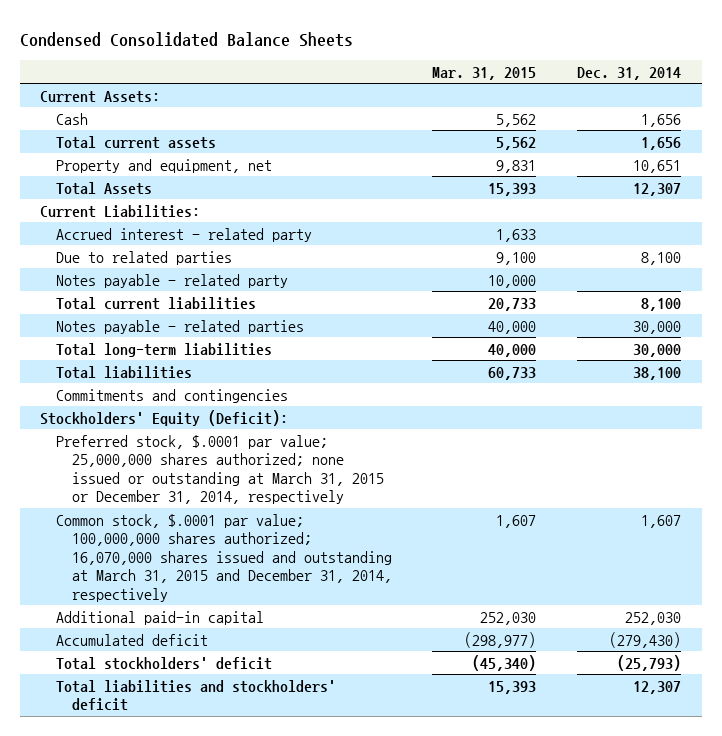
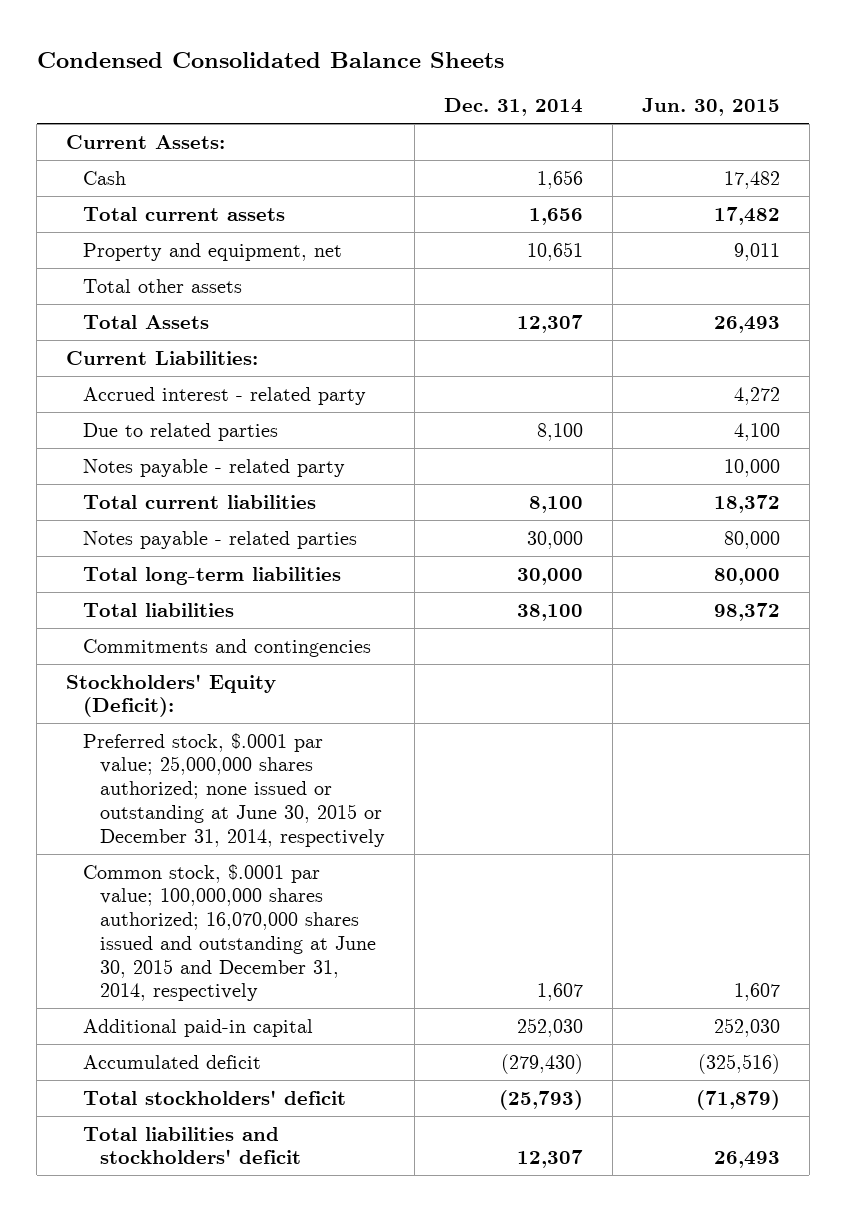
[432,67,537,81] Mar. 31, 2015 -> none
none -> [641,98,780,117] Jun. 30, 2015
none -> [83,278,243,293] Total other assets
[55,434,384,505] Preferred stock, $.0001 par value; 25,000,000 shares authorized; none issued or outstanding at March 31, 2015 or December 31, 2014, respectively -> [83,732,386,847] Preferred stock, $.0001 par value; 25,000,000 shares authorized; none issued or outstanding at June 30, 2015 or December 31, 2014, respectively
[55,513,392,602] Common stock, $.0001 par value; 100,000,000 shares authorized; 16,070,000 shares issued and outstanding at March 31, 2015 and December 31, 2014, respectively -> [83,863,377,1002] Common stock, $.0001 par value; 100,000,000 shares authorized; 16,070,000 shares issued and outstanding at June 30, 2015 and December 31, 2014, respectively

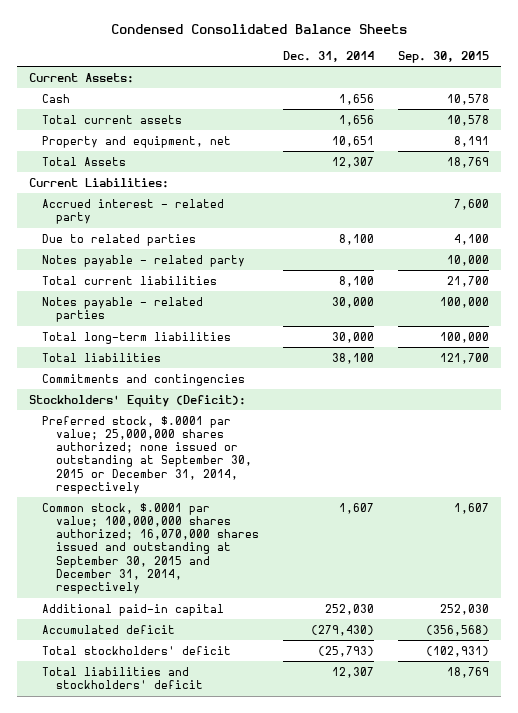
[641,98,780,117] Jun. 30, 2015 -> none
none -> [398,50,490,63] Sep. 30, 2015
[83,278,243,293] Total other assets -> none
[83,732,386,847] Preferred stock, $.0001 par value; 25,000,000 shares authorized; none issued or outstanding at June 30, 2015 or December 31, 2014, respectively -> [42,415,252,494] Preferred stock, $.0001 par value; 25,000,000 shares authorized; none issued or outstanding at September 30, 2015 or December 31, 2014, respectively
[83,863,377,1002] Common stock, $.0001 par value; 100,000,000 shares authorized; 16,070,000 shares issued and outstanding at June 30, 2015 and December 31, 2014, respectively -> [42,502,259,594] Common stock, $.0001 par value; 100,000,000 shares authorized; 16,070,000 shares issued and outstanding at September 30, 2015 and December 31, 2014, respectively

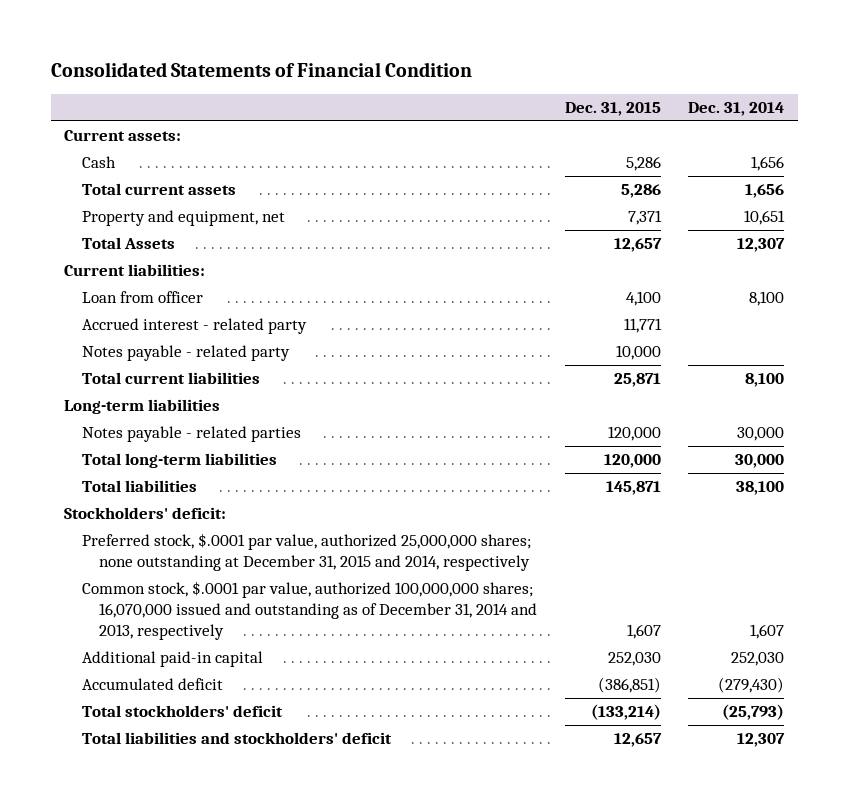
[111,23,408,34] Condensed Consolidated Balance Sheets -> [50,61,472,77] Consolidated Statements of Financial Condition
[398,50,490,63] Sep. 30, 2015 -> none
none -> [564,102,661,117] Dec. 31, 2015
[29,72,135,83] Current Assets: -> [64,130,182,142] Current assets:
[29,177,170,188] Current Liabilities: -> [64,264,206,277] Current liabilities:
none -> [81,291,203,304] Loan from officer
[42,233,197,246] Due to related parties -> none
none -> [64,399,221,415] Long-term liabilities
[42,373,246,386] Commitments and contingencies -> none
[29,394,247,407] Stockholders' Equity (Deficit): -> [64,507,227,520] Stockholders' deficit:
[42,415,252,494] Preferred stock, $.0001 par value; 25,000,000 shares authorized; none issued or outstanding at September 30, 2015 or December 31, 2014, respectively -> [81,533,531,572] Preferred stock, $.0001 par value, authorized 25,000,000 shares; none outstanding at December 31, 2015 and 2014, respectively
[42,502,259,594] Common stock, $.0001 par value; 100,000,000 shares authorized; 16,070,000 shares issued and outstanding at September 30, 2015 and December 31, 2014, respectively -> [81,581,538,641] Common stock, $.0001 par value, authorized 100,000,000 shares; 16,070,000 issued and outstanding as of December 31, 2014 and 2013, respectively

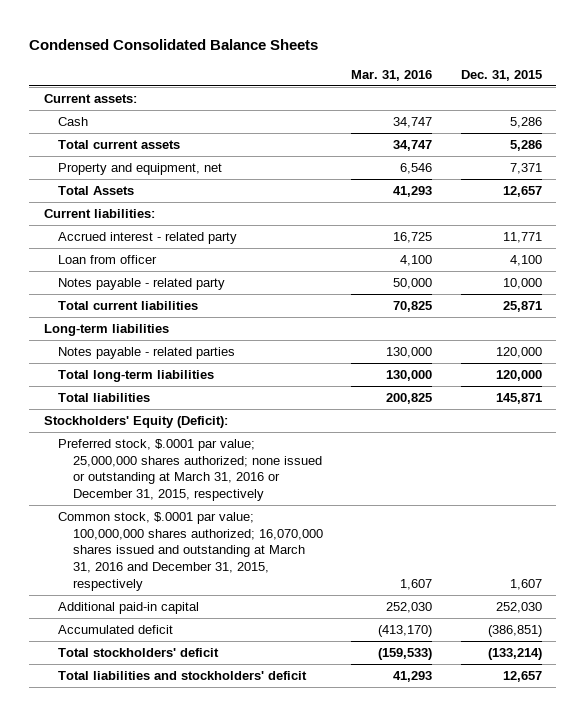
[50,61,472,77] Consolidated Statements of Financial Condition -> [29,38,319,50] Condensed Consolidated Balance Sheets
[688,102,785,117] Dec. 31, 2014 -> none
none -> [351,69,433,81] Mar. 31, 2016
[81,291,203,304] Loan from officer -> [58,254,158,264] Loan from officer
[64,507,227,520] Stockholders' deficit: -> [43,415,228,428] Stockholders' Equity (Deficit):
[81,533,531,572] Preferred stock, $.0001 par value, authorized 25,000,000 shares; none outstanding at December 31, 2015 and 2014, respectively -> [58,438,323,502] Preferred stock, $.0001 par value; 25,000,000 shares authorized; none issued or outstanding at March 31, 2016 or December 31, 2015, respectively
[81,581,538,641] Common stock, $.0001 par value, authorized 100,000,000 shares; 16,070,000 issued and outstanding as of December 31, 2014 and 2013, respectively -> [58,511,324,592] Common stock, $.0001 par value; 100,000,000 shares authorized; 16,070,000 shares issued and outstanding at March 31, 2016 and December 31, 2015, respectively

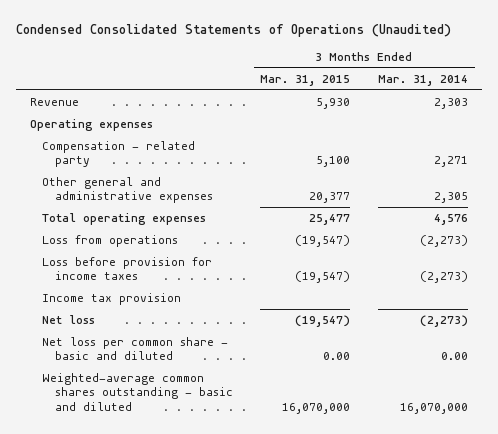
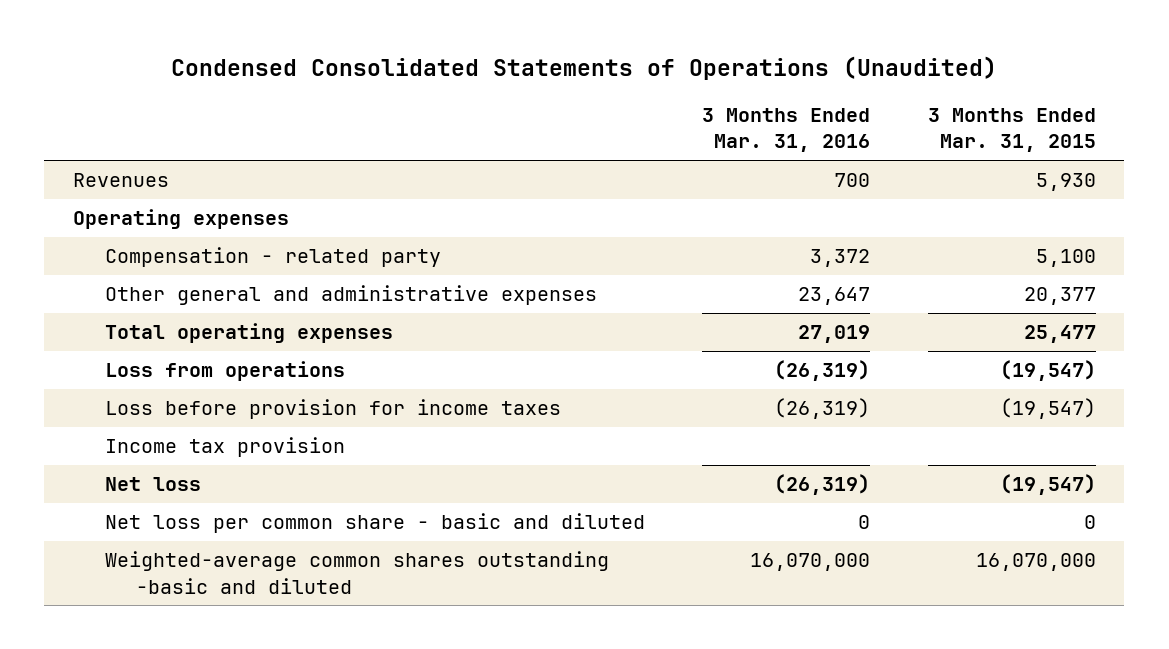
[378,74,469,86] Mar. 31, 2014 -> none
none -> [702,108,871,153] 3 Months Ended Mar. 31, 2016
[29,97,79,106] Revenue -> [73,173,170,188] Revenues
[323,352,351,361] 0.00 -> [1083,515,1096,530] 0
[42,372,233,412] Weighted-average common shares outstanding - basic and diluted -> [104,551,609,594] Weighted-average common shares outstanding -basic and diluted

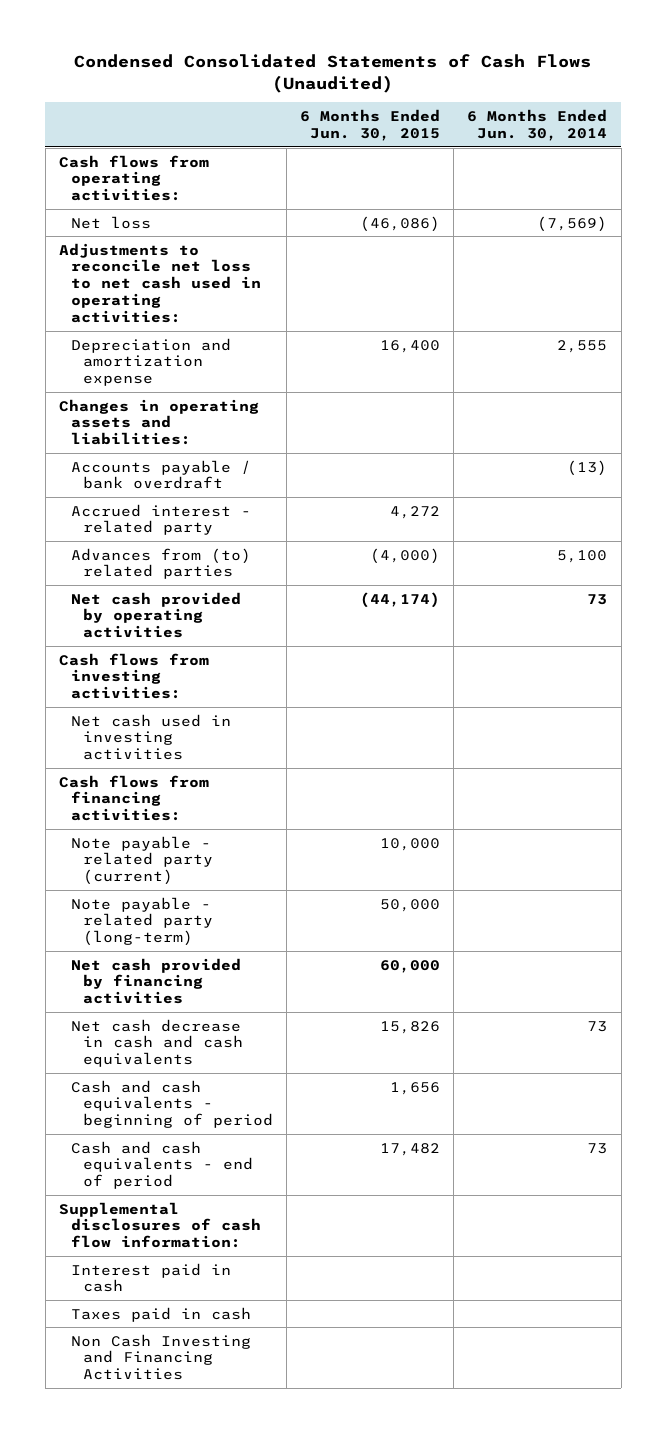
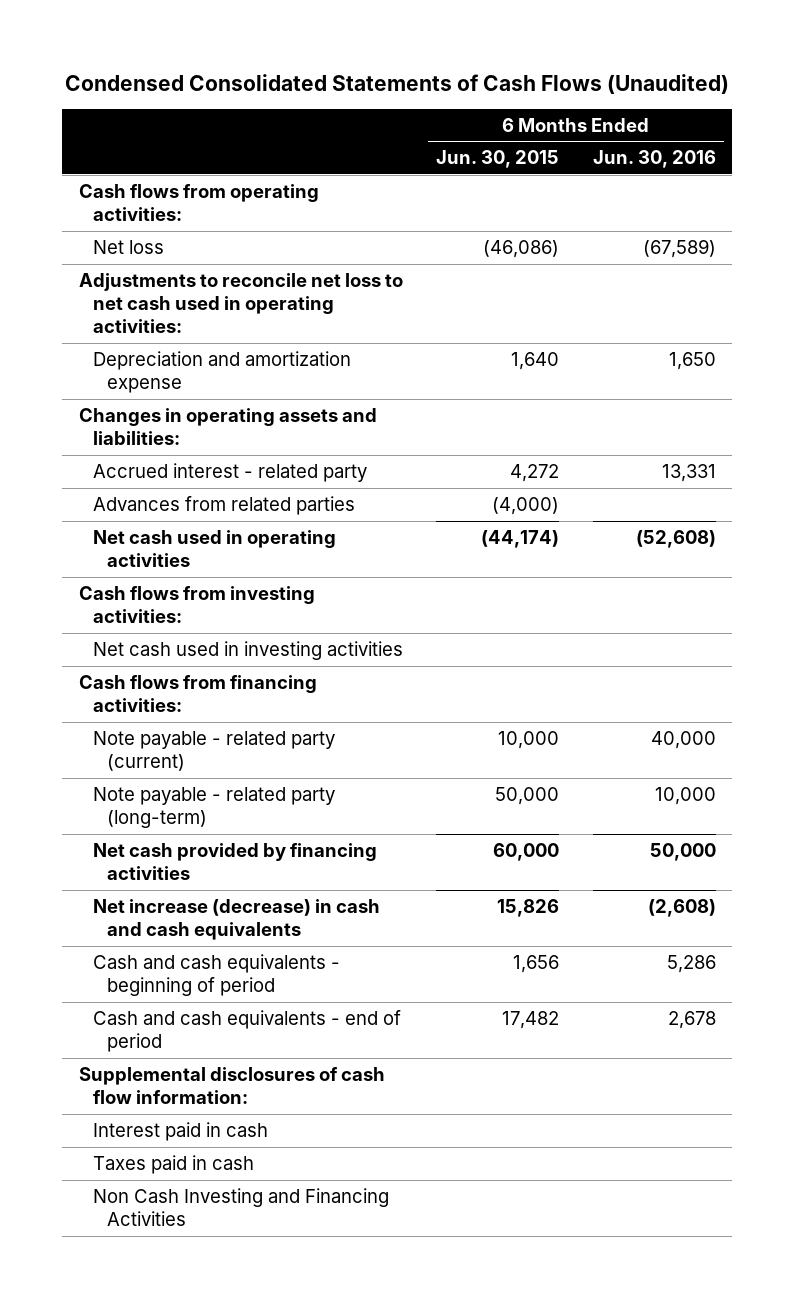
[467,109,608,141] 6 Months Ended Jun. 30, 2014 -> none
none -> [592,150,716,169] Jun. 30, 2016
[380,339,441,353] 16,400 -> [511,351,560,370] 1,640
[70,459,251,490] Accounts payable / bank overdraft -> none
[70,547,251,580] Advances from (to) related parties -> [92,495,355,515] Advances from related parties
[70,591,241,639] Net cash provided by operating activities -> [92,529,336,567] Net cash used in operating activities
[70,1018,243,1068] Net cash decrease in cash and cash equivalents -> [92,898,380,940] Net increase (decrease) in cash and cash equivalents

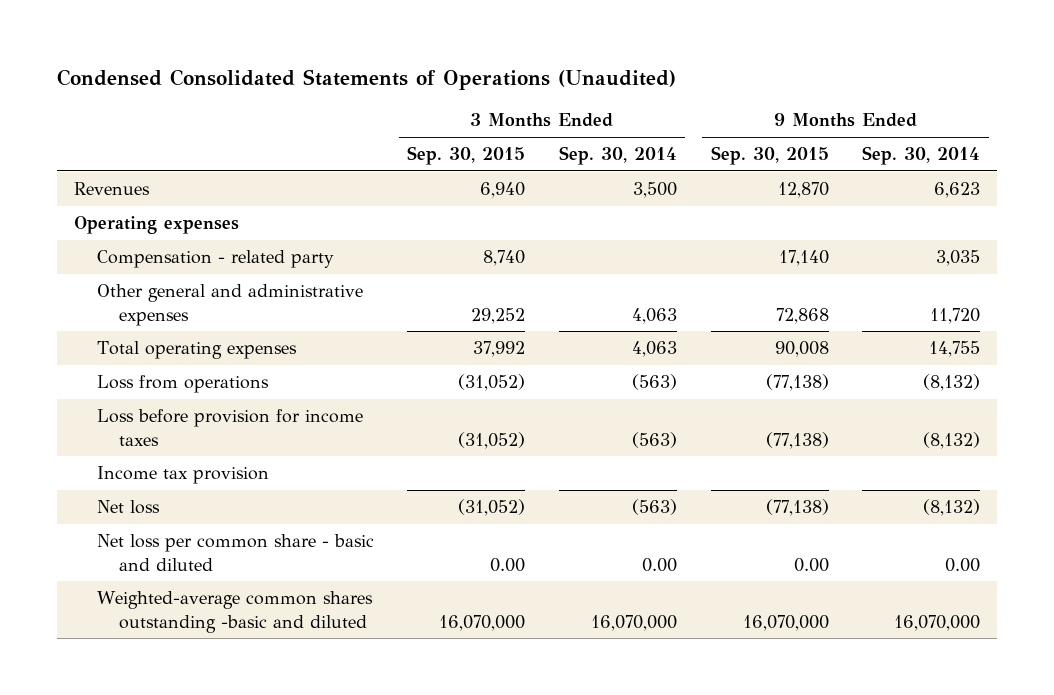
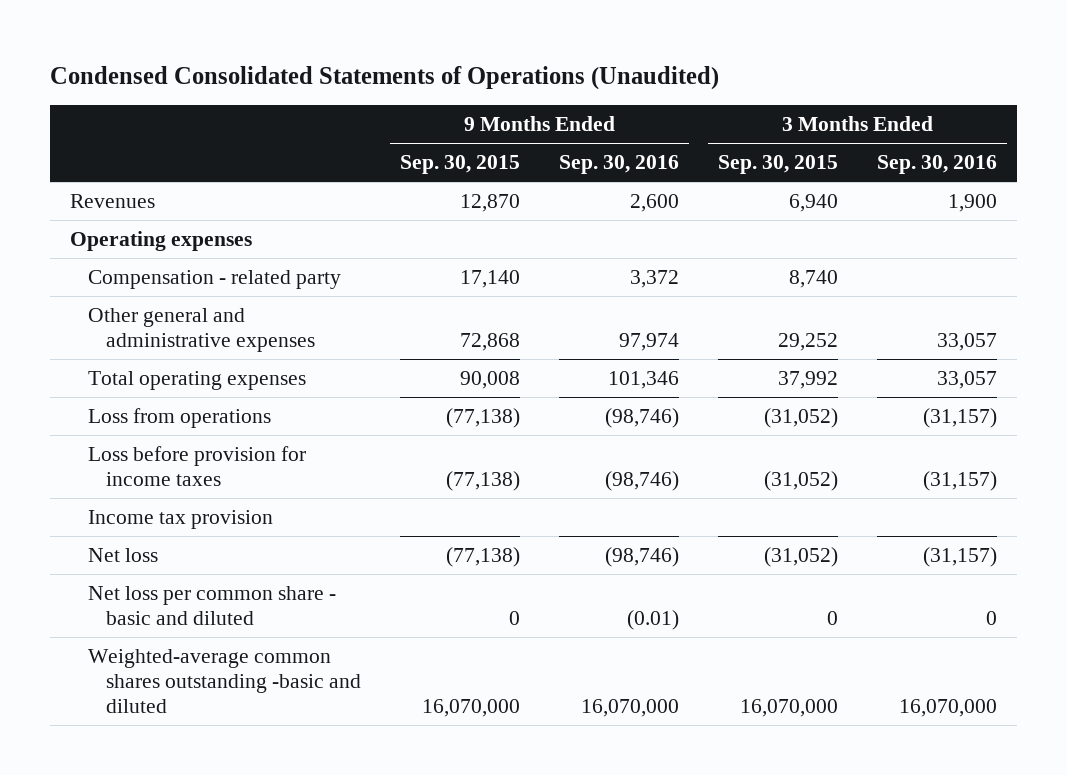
[558,146,677,166] Sep. 30, 2014 -> none
[862,146,981,166] Sep. 30, 2014 -> none
none -> [559,155,680,175] Sep. 30, 2016
none -> [877,155,998,175] Sep. 30, 2016
[490,557,526,572] 0.00 -> [827,611,839,626] 0
[793,557,829,572] 0.00 -> [508,611,520,626] 0

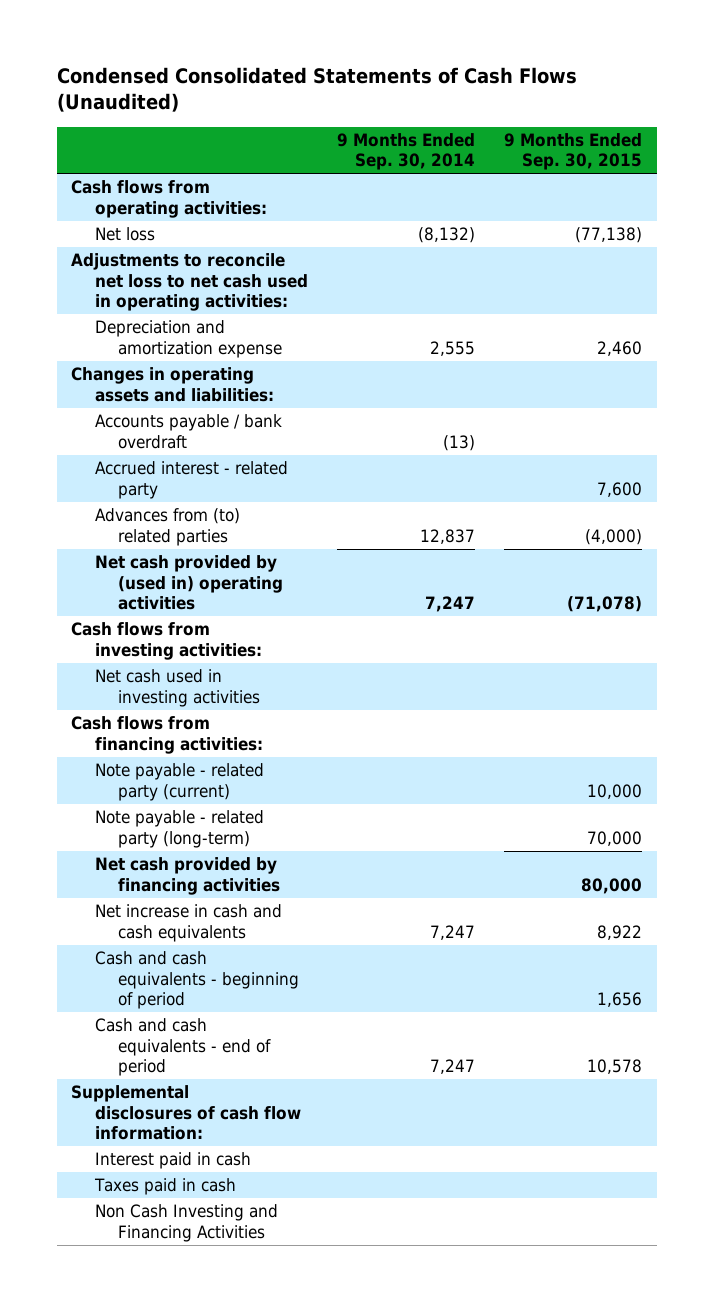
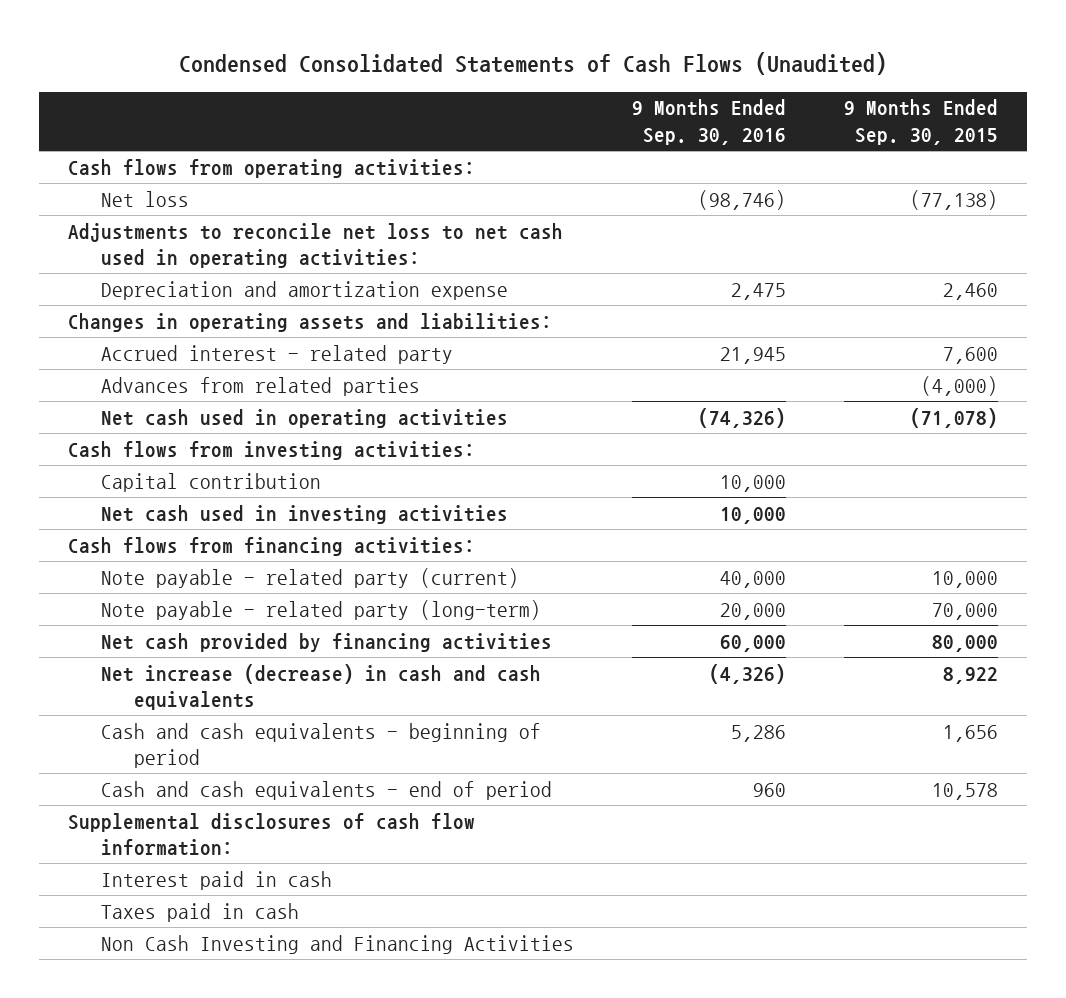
[337,132,476,171] 9 Months Ended Sep. 30, 2014 -> none
none -> [631,99,786,145] 9 Months Ended Sep. 30, 2016
[94,414,282,449] Accounts payable / bank overdraft -> none
[94,508,240,546] Advances from (to) related parties -> [100,376,420,396] Advances from related parties
[94,555,283,610] Net cash provided by (used in) operating activities -> [100,408,508,428] Net cash used in operating activities
none -> [100,472,321,492] Capital contribution
[94,904,282,942] Net increase in cash and cash equivalents -> [100,663,541,710] Net increase (decrease) in cash and cash equivalents

